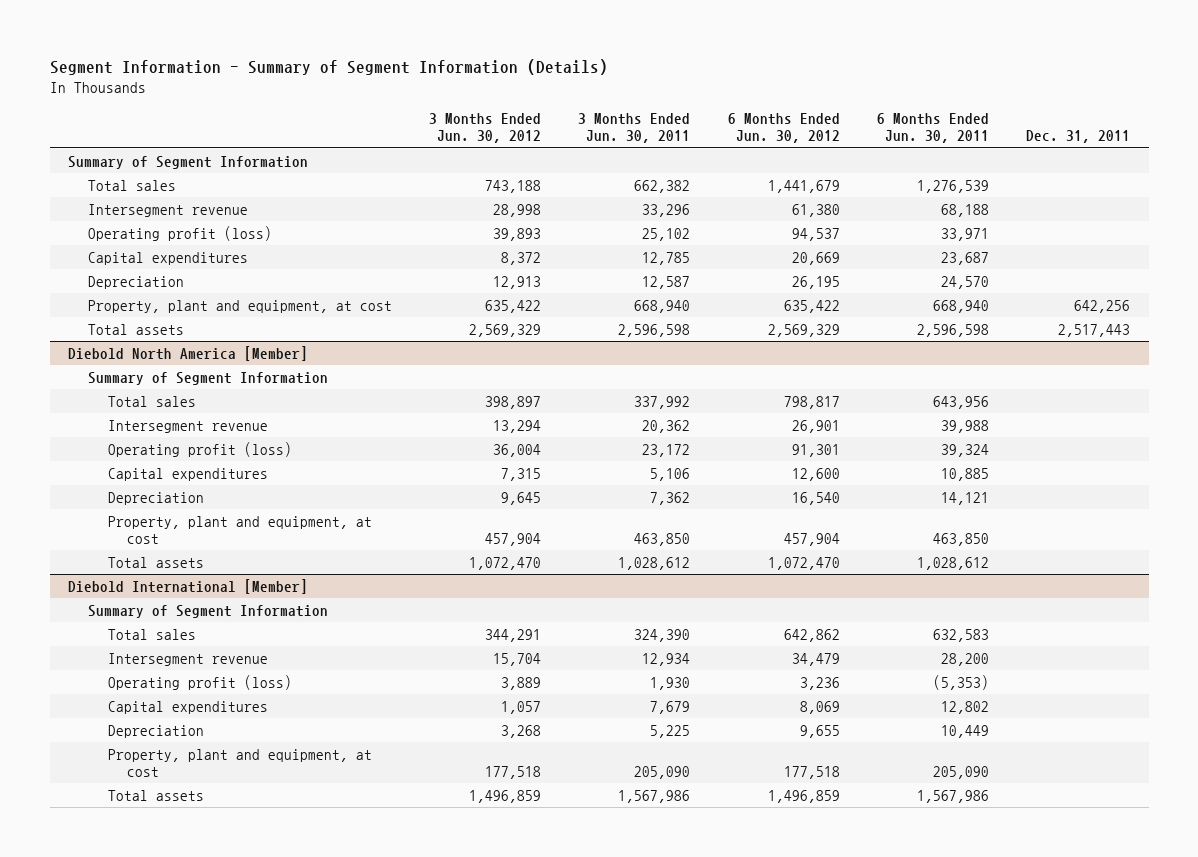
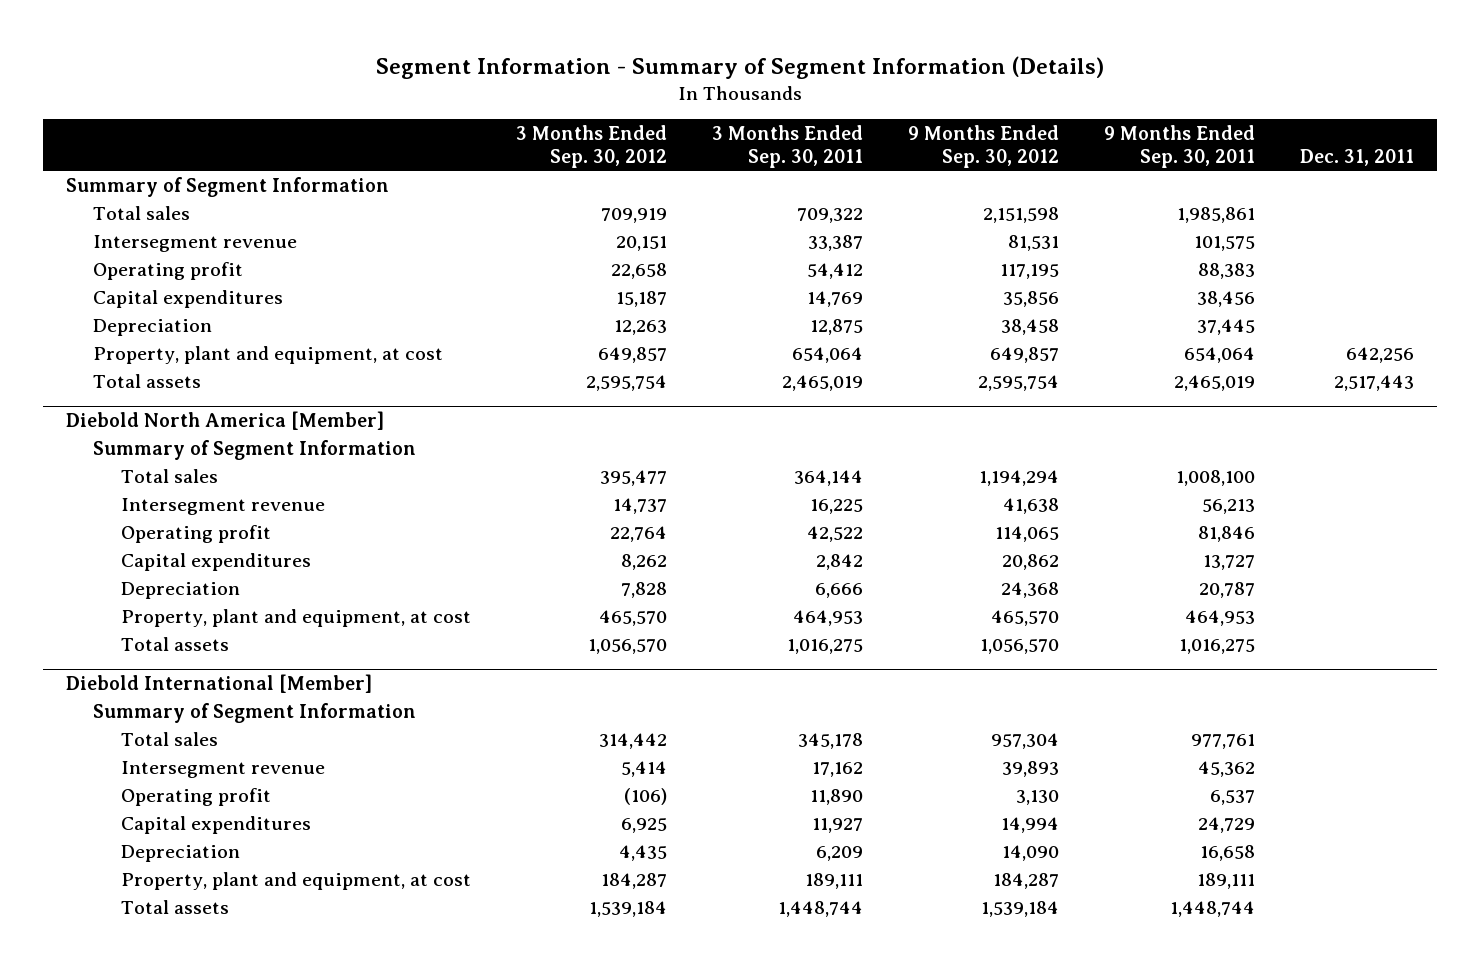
[429,113,542,144] 3 Months Ended Jun. 30, 2012 -> none
[578,113,691,144] 3 Months Ended Jun. 30, 2011 -> none
[727,113,840,144] 6 Months Ended Jun. 30, 2012 -> none
[876,113,989,144] 6 Months Ended Jun. 30, 2011 -> none
none -> [515,125,667,169] 3 Months Ended Sep. 30, 2012
none -> [712,125,864,169] 3 Months Ended Sep. 30, 2011
none -> [908,125,1060,169] 9 Months Ended Sep. 30, 2012
none -> [1104,125,1256,169] 9 Months Ended Sep. 30, 2011
[88,225,273,241] Operating profit (loss) -> [93,261,244,280] Operating profit
[107,441,292,457] Operating profit (loss) -> [120,524,271,543] Operating profit
[107,674,292,690] Operating profit (loss) -> [120,787,271,806] Operating profit

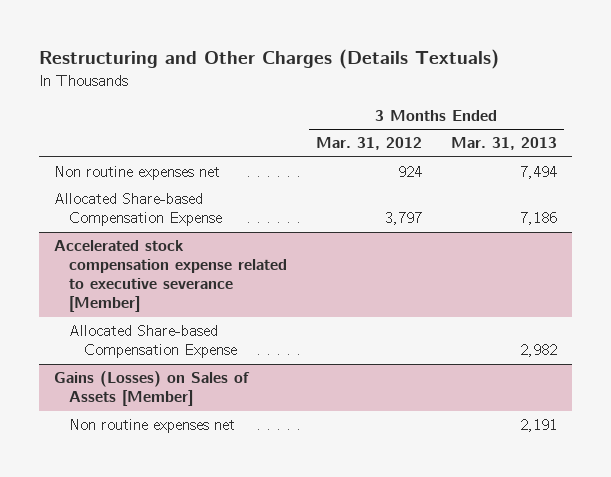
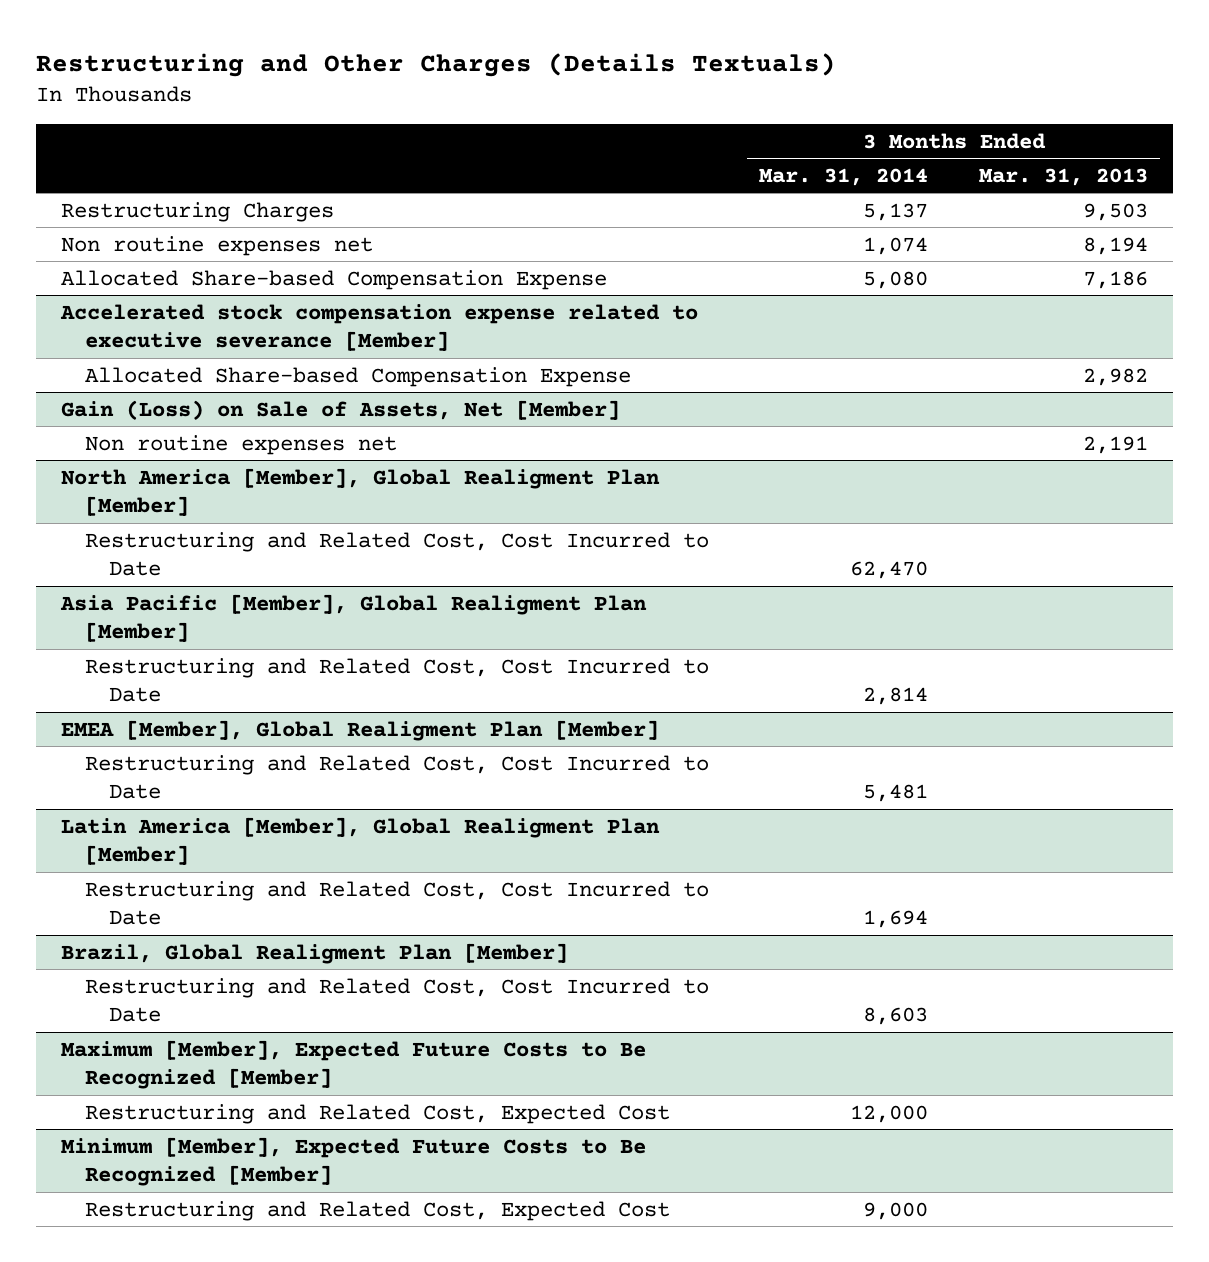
[315,137,422,151] Mar. 31, 2012 -> none
none -> [759,167,929,186] Mar. 31, 2014
none -> [61,201,335,222] Restructuring Charges
[520,166,558,180] 7,494 -> [1082,236,1148,255] 8,194
[53,371,250,407] Gains (Losses) on Sales of Assets [Member] -> [61,399,621,420] Gain (Loss) on Sale of Assets, Net [Member]
none -> [61,467,661,517] North America [Member], Global Realigment Plan [Member]
none -> [85,531,710,577] Restructuring and Related Cost, Cost Incurred to Date
none -> [60,593,648,643] Asia Pacific [Member], Global Realigment Plan [Member]
none -> [85,657,710,703] Restructuring and Related Cost, Cost Incurred to Date
none -> [61,719,660,741] EMEA [Member], Global Realigment Plan [Member]
none -> [85,754,710,800] Restructuring and Related Cost, Cost Incurred to Date
none -> [61,816,661,866] Latin America [Member], Global Realigment Plan [Member]
none -> [85,880,710,926] Restructuring and Related Cost, Cost Incurred to Date
none -> [61,942,569,964] Brazil, Global Realigment Plan [Member]
none -> [85,977,710,1023] Restructuring and Related Cost, Cost Incurred to Date
none -> [61,1039,647,1090] Maximum [Member], Expected Future Costs to Be Recognized [Member]
none -> [85,1103,671,1124] Restructuring and Related Cost, Expected Cost
none -> [61,1136,647,1187] Minimum [Member], Expected Future Costs to Be Recognized [Member]
none -> [85,1200,671,1221] Restructuring and Related Cost, Expected Cost

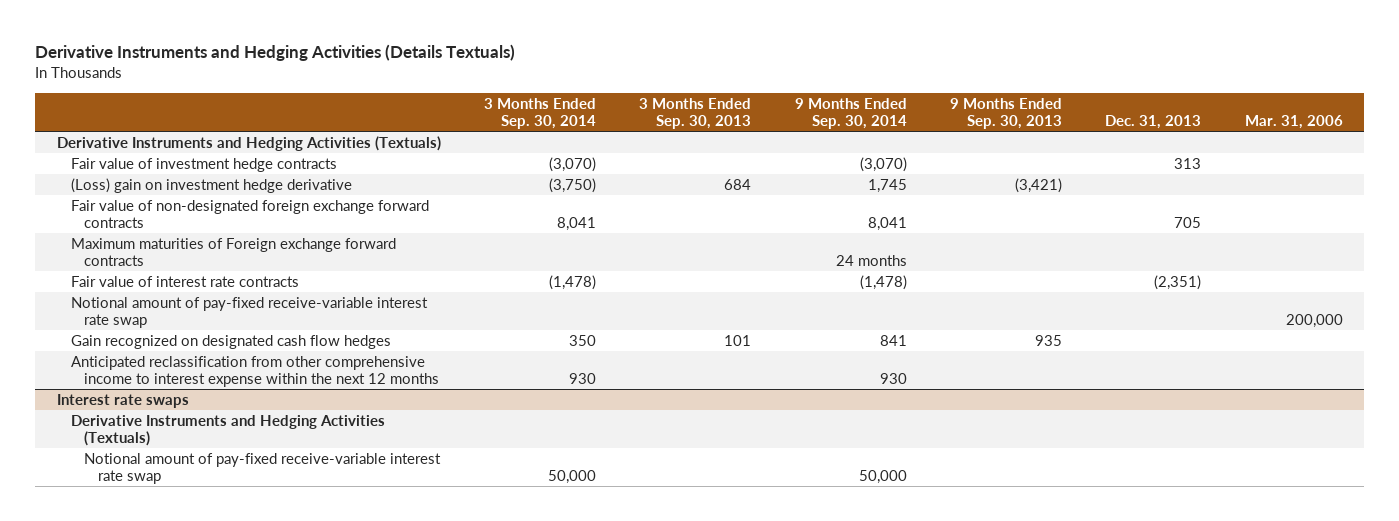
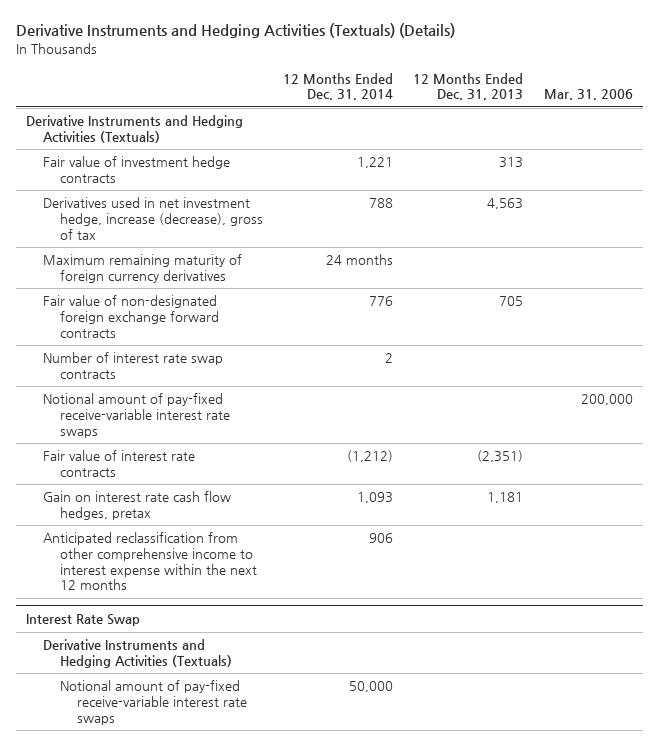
[35,44,516,62] Derivative Instruments and Hedging Activities (Details Textuals) -> [15,23,455,39] Derivative Instruments and Hedging Activities (Textuals) (Details)
[484,97,597,130] 3 Months Ended Sep. 30, 2014 -> none
[639,97,752,130] 3 Months Ended Sep. 30, 2013 -> none
[794,97,907,130] 9 Months Ended Sep. 30, 2014 -> none
[950,97,1063,130] 9 Months Ended Sep. 30, 2013 -> none
[1105,115,1202,130] Dec. 31, 2013 -> none
none -> [283,72,394,101] 12 Months Ended Dec. 31, 2014
none -> [413,72,524,101] 12 Months Ended Dec. 31, 2013
[70,177,352,193] (Loss) gain on investment hedge derivative -> none
none -> [42,197,263,240] Derivatives used in net investment hedge, increase (decrease), gross of tax
none -> [42,254,242,283] Maximum remaining maturity of foreign currency derivatives
[70,237,396,266] Maximum maturities of Foreign exchange forward contracts -> none
none -> [42,352,223,379] Number of interest rate swap contracts
none -> [42,393,230,438] Notional amount of pay-fixed receive-variable interest rate swaps
[70,296,428,328] Notional amount of pay-fixed receive-variable interest rate swap -> none
[70,334,391,349] Gain recognized on designated cash flow hedges -> [42,491,231,520] Gain on interest rate cash flow hedges, pretax
[56,393,189,408] Interest rate swaps -> [25,614,140,627] Interest Rate Swap
[84,452,442,484] Notional amount of pay-fixed receive-variable interest rate swap -> [59,680,247,725] Notional amount of pay-fixed receive-variable interest rate swaps

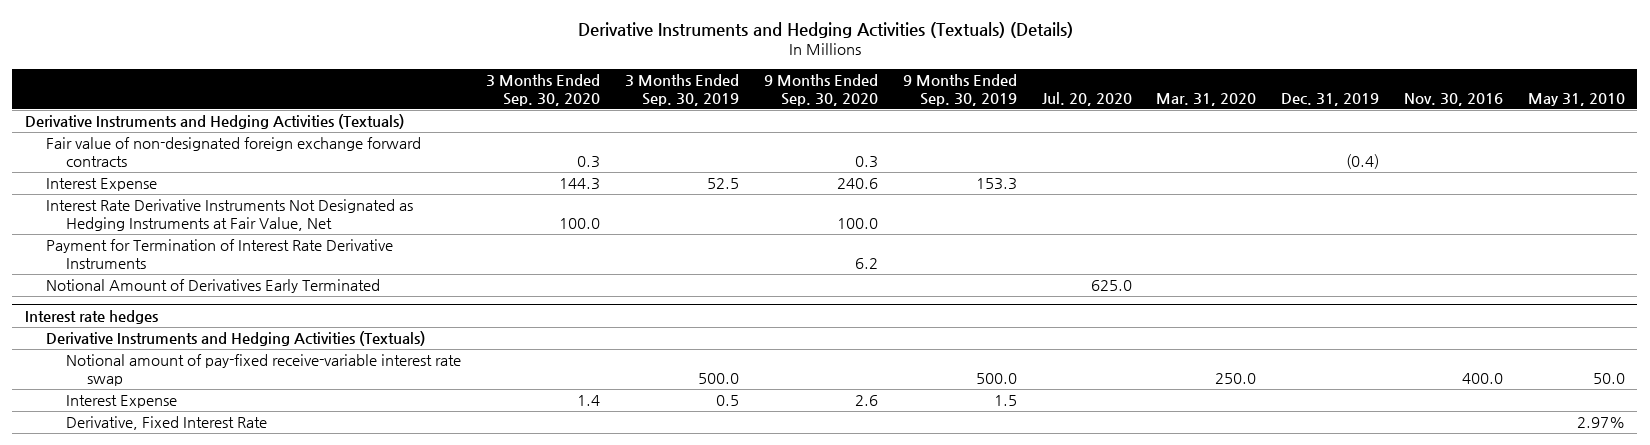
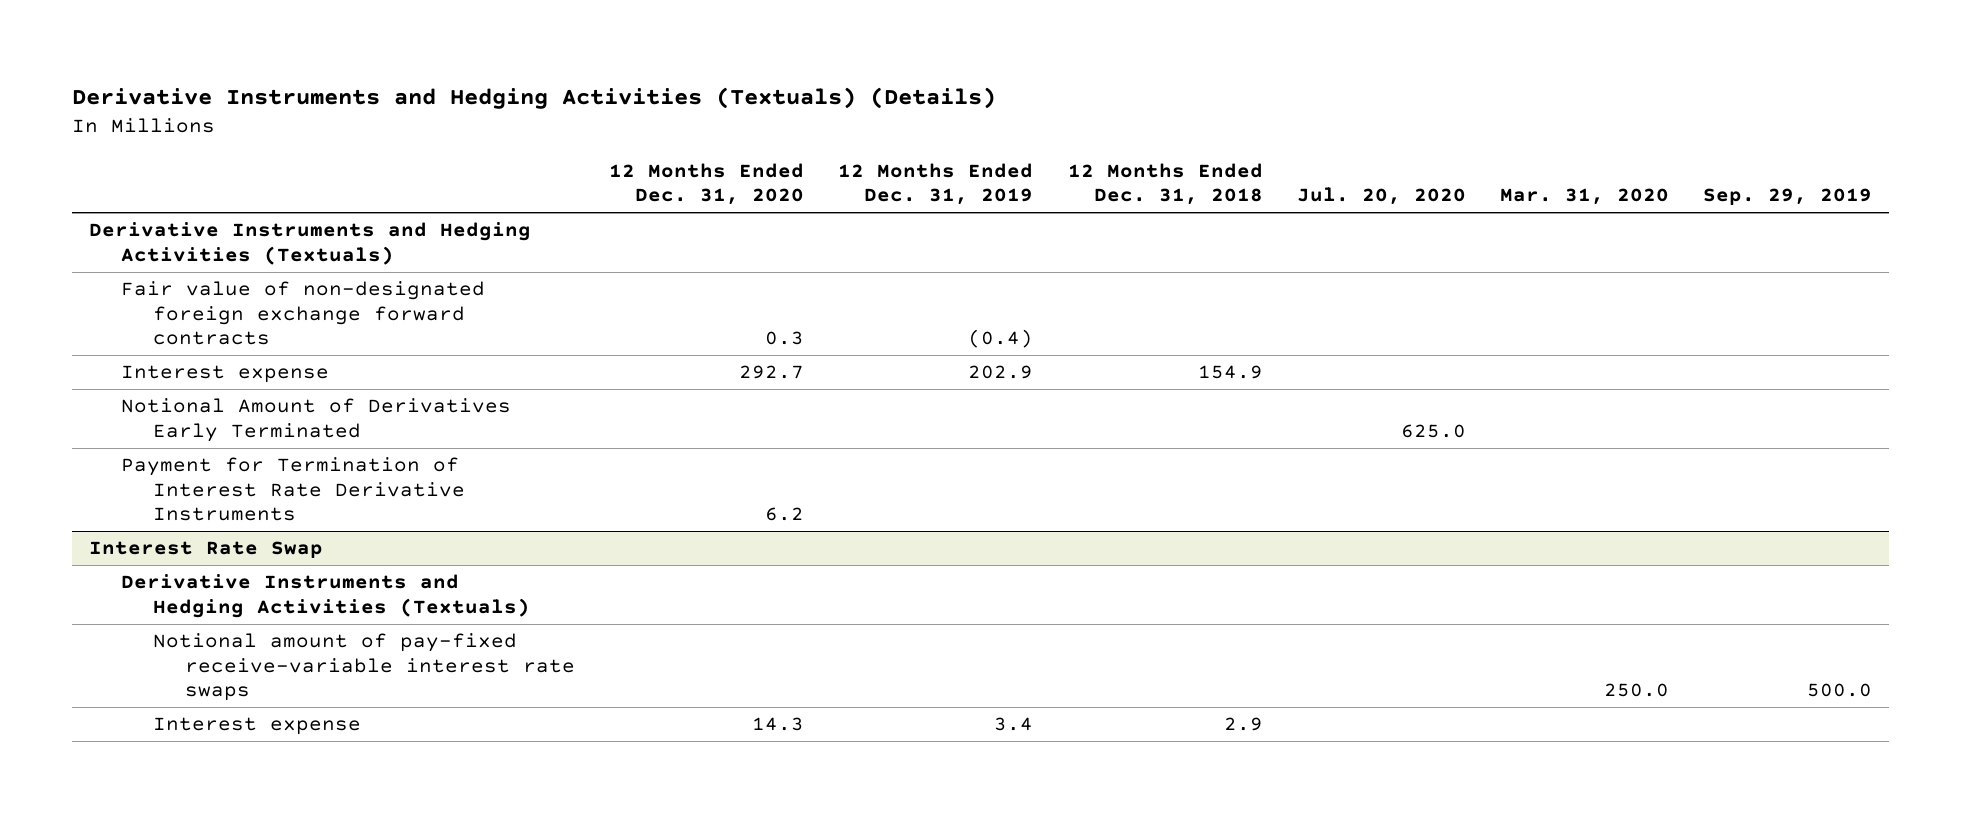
[486,73,601,106] 3 Months Ended Sep. 30, 2020 -> none
[625,73,740,106] 3 Months Ended Sep. 30, 2019 -> none
[763,73,878,106] 9 Months Ended Sep. 30, 2020 -> none
[902,73,1017,106] 9 Months Ended Sep. 30, 2019 -> none
[1281,92,1380,106] Dec. 31, 2019 -> none
[1404,92,1504,106] Nov. 30, 2016 -> none
[1527,92,1625,106] May 31, 2010 -> none
none -> [609,162,805,205] 12 Months Ended Dec. 31, 2020
none -> [838,162,1034,205] 12 Months Ended Dec. 31, 2019
none -> [1067,162,1263,205] 12 Months Ended Dec. 31, 2018
none -> [1703,187,1873,205] Sep. 29, 2019
[45,199,413,231] Interest Rate Derivative Instruments Not Designated as Hedging Instruments at Fair Value, Net -> none
[45,178,157,192] Interest Expense -> [121,365,330,384] Interest expense
[45,239,393,269] Payment for Termination of Interest Rate Derivative Instruments -> [121,457,466,522] Payment for Termination of Interest Rate Derivative Instruments
[24,309,158,324] Interest rate hedges -> [89,541,324,559] Interest Rate Swap
[66,416,268,431] Derivative, Fixed Interest Rate -> none
[66,354,462,386] Notional amount of pay-fixed receive-variable interest rate swap -> [153,633,576,702] Notional amount of pay-fixed receive-variable interest rate swaps
[66,395,178,409] Interest Expense -> [153,717,362,736] Interest expense

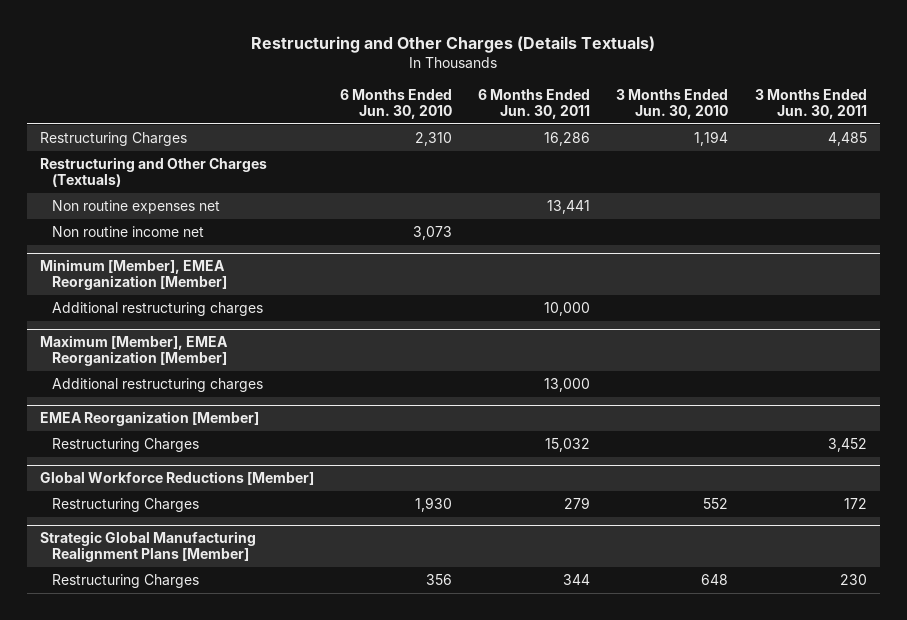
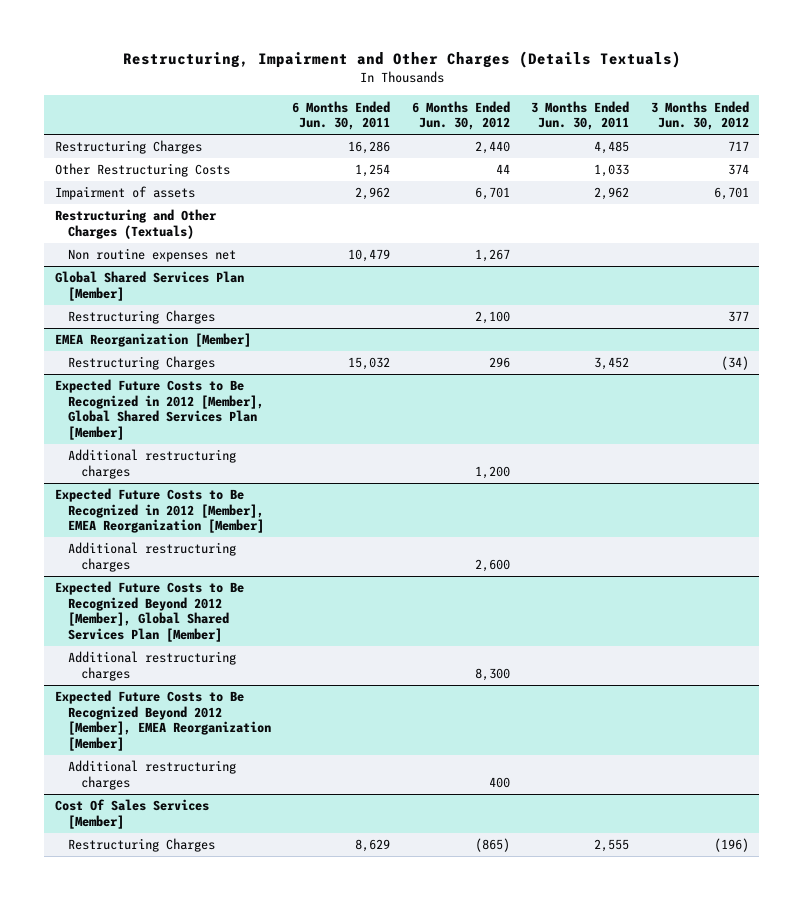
[251,35,656,53] Restructuring and Other Charges (Details Textuals) -> [122,51,681,69] Restructuring, Impairment and Other Charges (Details Textuals)
[340,88,453,119] 6 Months Ended Jun. 30, 2010 -> none
[616,88,729,119] 3 Months Ended Jun. 30, 2010 -> none
none -> [411,100,510,131] 6 Months Ended Jun. 30, 2012
none -> [650,100,749,131] 3 Months Ended Jun. 30, 2012
none -> [54,163,230,178] Other Restructuring Costs
none -> [54,186,195,201] Impairment of assets
[51,226,204,238] Non routine income net -> none
[40,259,227,291] Minimum [Member], EMEA Reorganization [Member] -> none
[51,302,263,317] Additional restructuring charges -> none
[40,335,229,367] Maximum [Member], EMEA Reorganization [Member] -> none
[51,378,263,393] Additional restructuring charges -> none
[547,200,591,215] 13,441 -> [348,249,391,263] 10,479
none -> [54,271,244,301] Global Shared Services Plan [Member]
none -> [67,310,215,325] Restructuring Charges
[40,471,315,486] Global Workforce Reductions [Member] -> none
[51,498,199,513] Restructuring Charges -> none
[40,531,257,563] Strategic Global Manufacturing Realignment Plans [Member] -> none
[51,574,199,589] Restructuring Charges -> none
none -> [54,379,264,441] Expected Future Costs to Be Recognized in 2012 [Member], Global Shared Services Plan [Member]
none -> [67,449,236,479] Additional restructuring charges
none -> [54,488,264,534] Expected Future Costs to Be Recognized in 2012 [Member], EMEA Reorganization [Member]
none -> [67,542,236,572] Additional restructuring charges
none -> [54,581,244,643] Expected Future Costs to Be Recognized Beyond 2012 [Member], Global Shared Services Plan [Member]
none -> [67,651,236,681] Additional restructuring charges
none -> [54,690,271,752] Expected Future Costs to Be Recognized Beyond 2012 [Member], EMEA Reorganization [Member]
none -> [67,760,236,790] Additional restructuring charges
none -> [54,799,209,829] Cost Of Sales Services [Member]
none -> [67,838,215,853] Restructuring Charges

